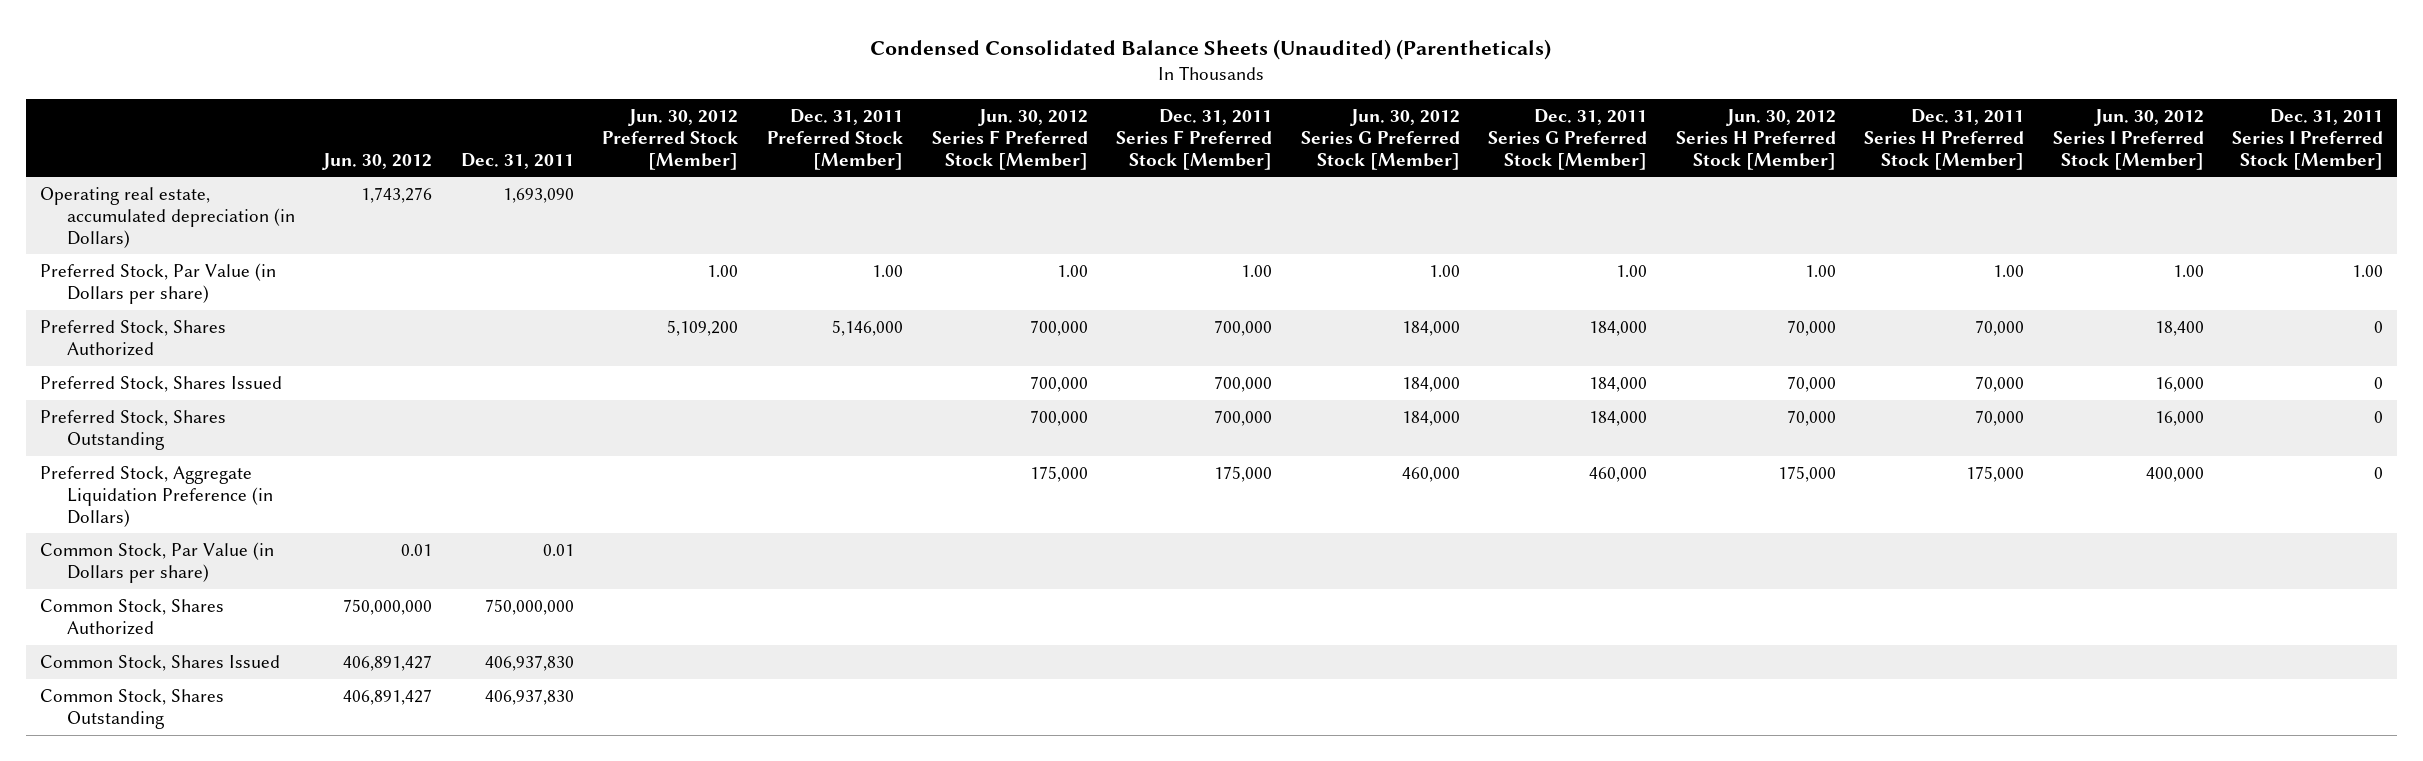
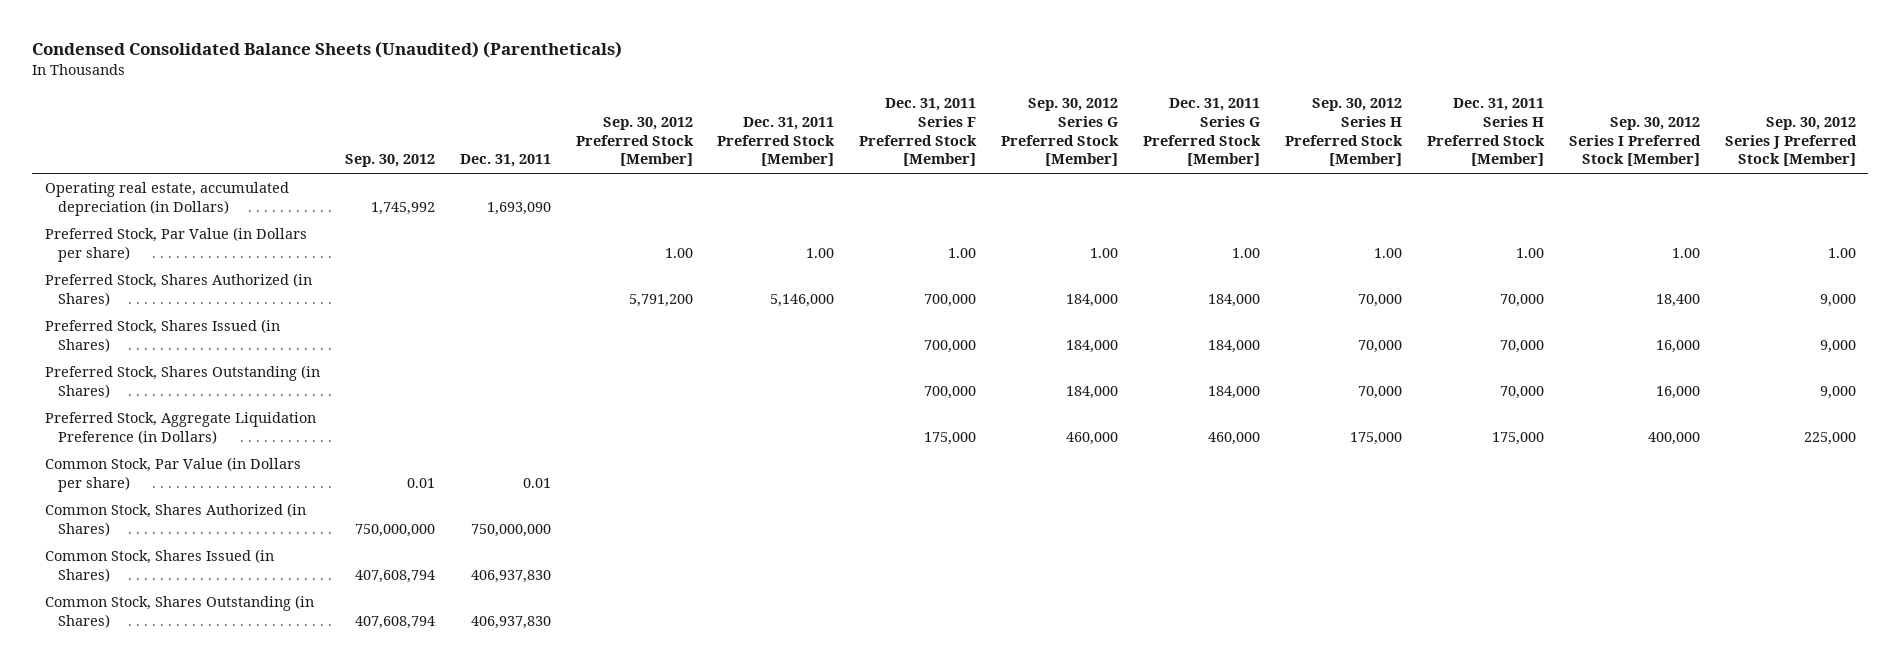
[322,152,433,170] Jun. 30, 2012 -> none
[602,108,739,170] Jun. 30, 2012 Preferred Stock [Member] -> none
[931,108,1088,170] Jun. 30, 2012 Series F Preferred Stock [Member] -> none
[1300,108,1460,170] Jun. 30, 2012 Series G Preferred Stock [Member] -> none
[1675,108,1836,170] Jun. 30, 2012 Series H Preferred Stock [Member] -> none
[2052,108,2204,170] Jun. 30, 2012 Series I Preferred Stock [Member] -> none
[2232,108,2384,170] Dec. 31, 2011 Series I Preferred Stock [Member] -> none
none -> [344,154,435,168] Sep. 30, 2012
none -> [575,117,694,167] Sep. 30, 2012 Preferred Stock [Member]
none -> [1001,98,1120,167] Sep. 30, 2012 Series G Preferred Stock [Member]
none -> [1285,98,1404,167] Sep. 30, 2012 Series H Preferred Stock [Member]
none -> [1568,117,1701,167] Sep. 30, 2012 Series I Preferred Stock [Member]
none -> [1724,117,1857,167] Sep. 30, 2012 Series J Preferred Stock [Member]
[39,319,226,356] Preferred Stock, Shares Authorized -> [44,273,312,306] Preferred Stock, Shares Authorized (in Shares)
[39,375,282,392] Preferred Stock, Shares Issued -> [44,319,280,352] Preferred Stock, Shares Issued (in Shares)
[39,409,226,450] Preferred Stock, Shares Outstanding -> [44,365,320,398] Preferred Stock, Shares Outstanding (in Shares)
[39,598,224,635] Common Stock, Shares Authorized -> [44,503,306,536] Common Stock, Shares Authorized (in Shares)
[39,654,280,671] Common Stock, Shares Issued -> [44,549,274,582] Common Stock, Shares Issued (in Shares)
[39,688,224,729] Common Stock, Shares Outstanding -> [44,595,314,628] Common Stock, Shares Outstanding (in Shares)

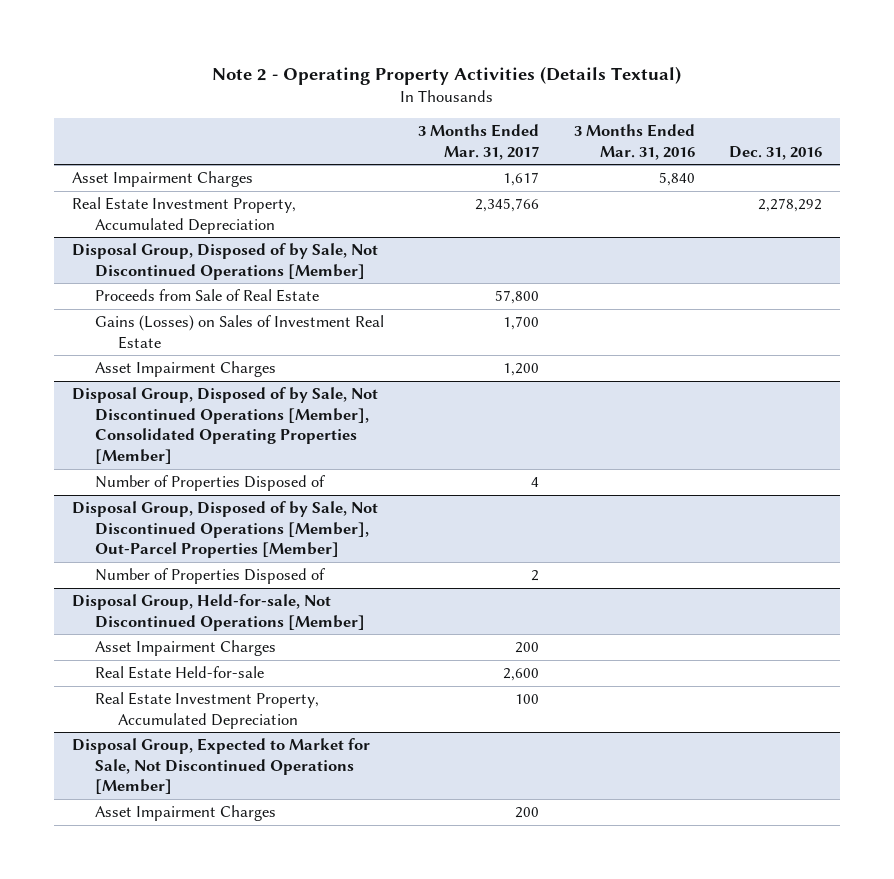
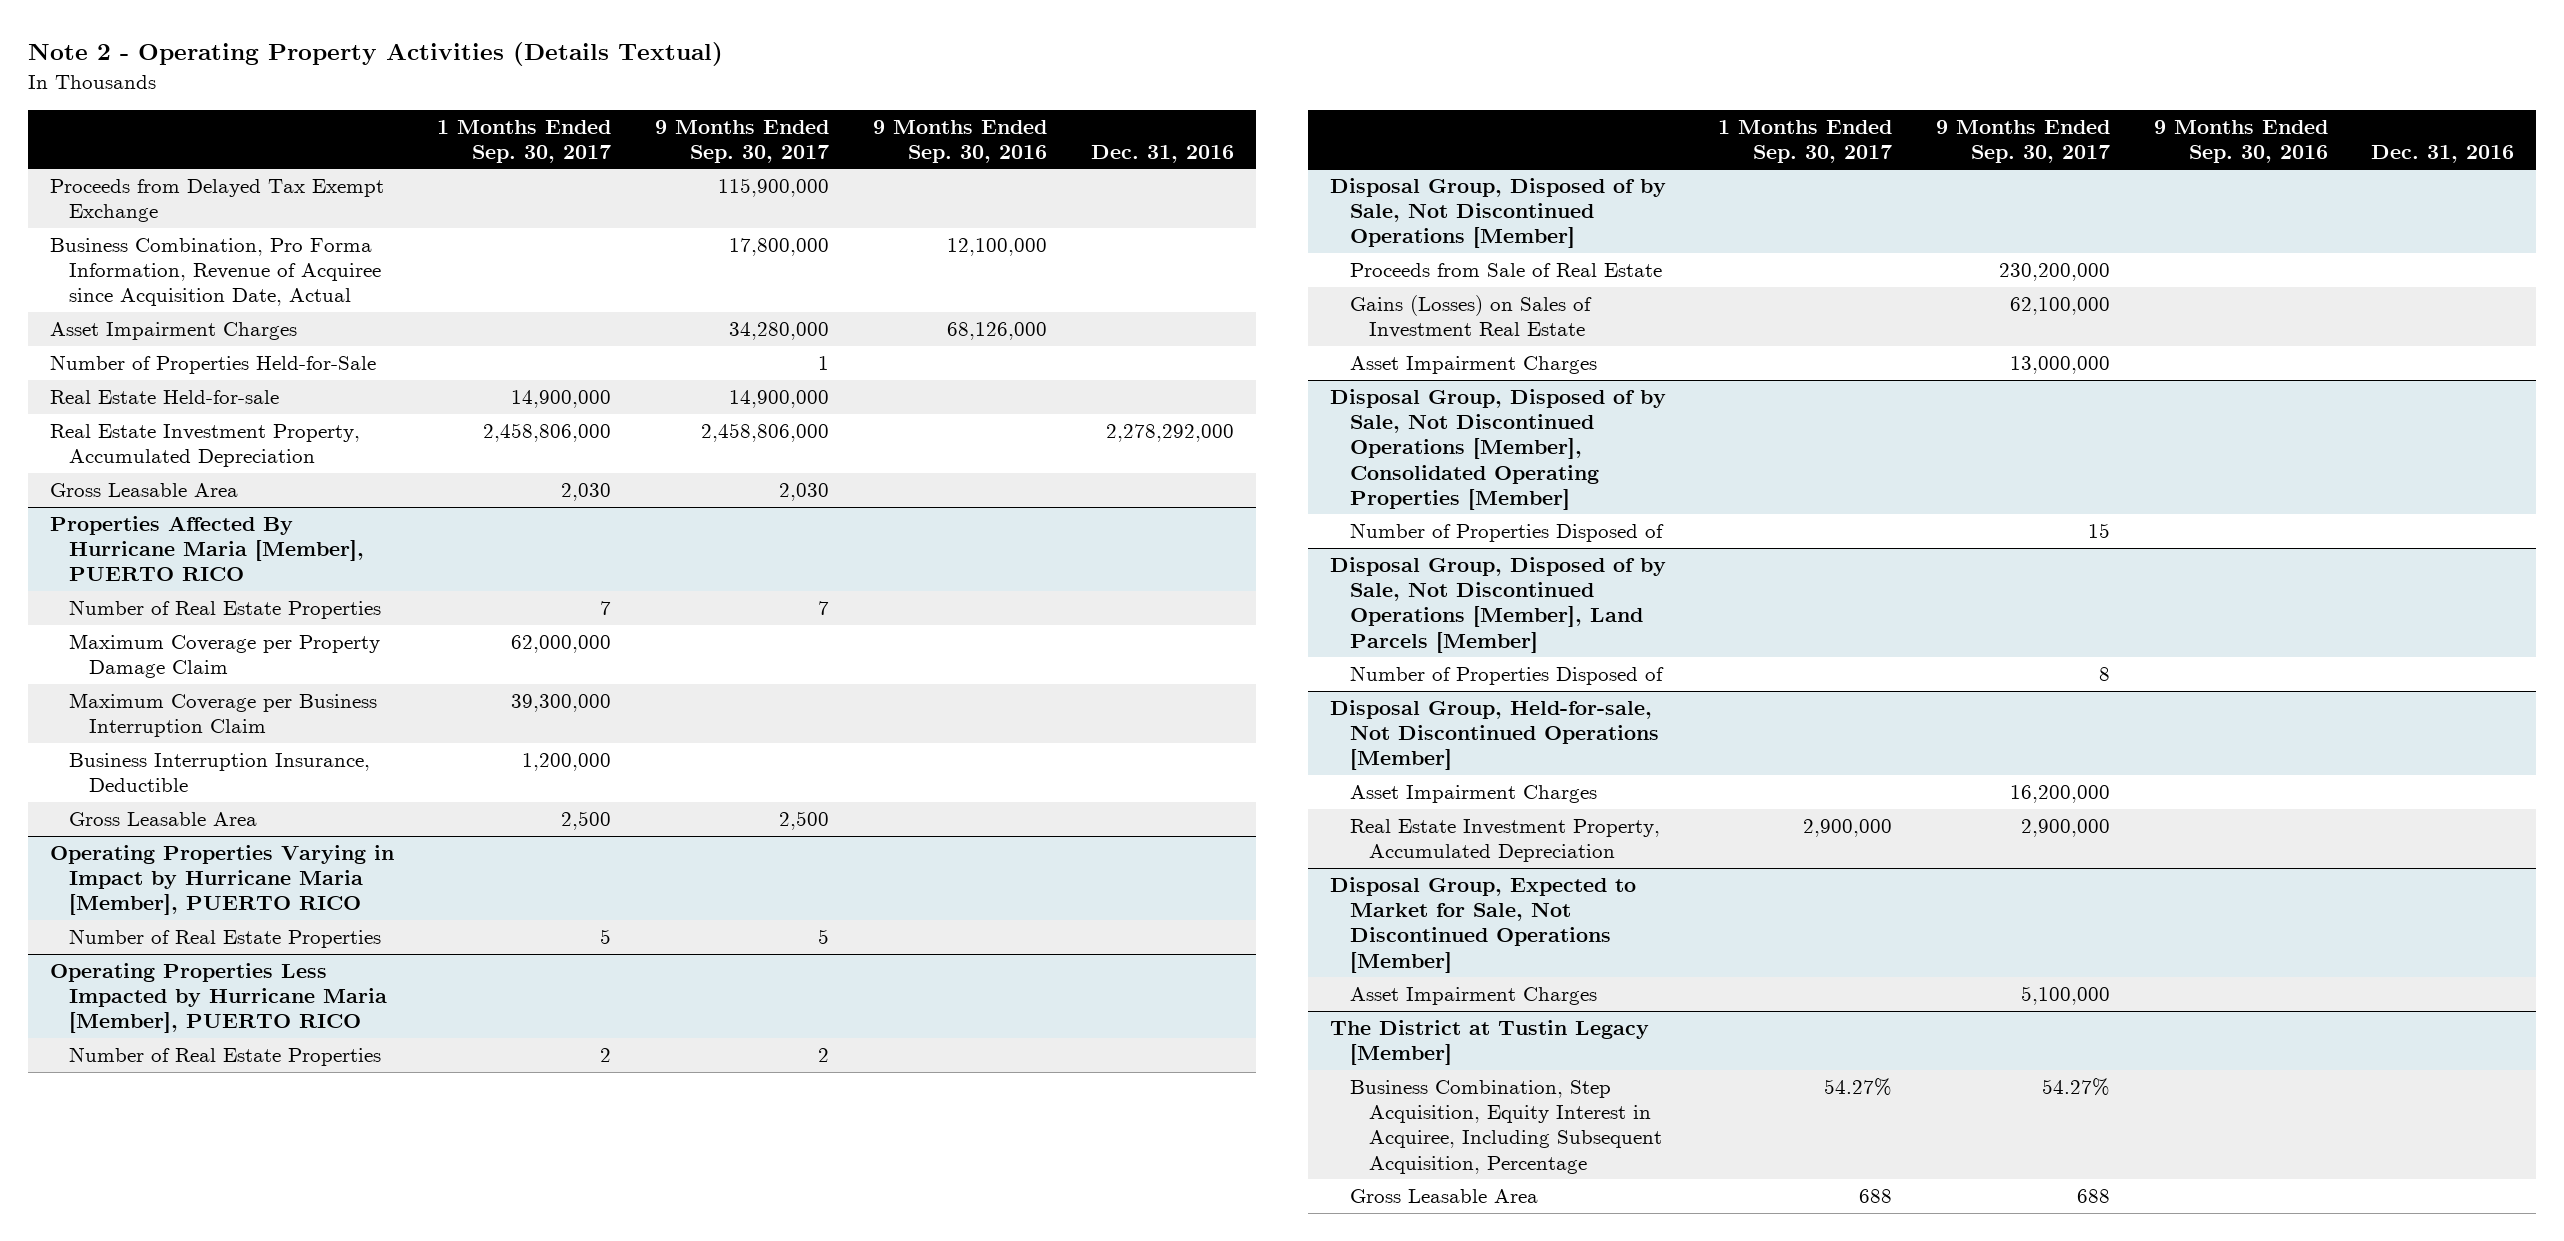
[418,123,540,160] 3 Months Ended Mar. 31, 2017 -> none
[573,123,695,160] 3 Months Ended Mar. 31, 2016 -> none
none -> [437,119,612,163] 1 Months Ended Sep. 30, 2017
none -> [655,119,830,163] 9 Months Ended Sep. 30, 2017
none -> [873,119,1048,163] 9 Months Ended Sep. 30, 2016
none -> [49,179,384,223] Proceeds from Delayed Tax Exempt Exchange
none -> [49,238,382,307] Business Combination, Pro Forma Information, Revenue of Acquiree since Acquisition Date, Actual
none -> [49,355,376,375] Number of Properties Held-for-Sale
none -> [49,390,279,405] Real Estate Held-for-sale
[758,198,823,213] 2,278,292 -> [1105,424,1234,443] 2,278,292,000
none -> [49,483,238,498] Gross Leasable Area
none -> [49,516,365,582] Properties Affected By Hurricane Maria [Member], PUERTO RICO
none -> [69,600,382,620] Number of Real Estate Properties
none -> [69,634,381,679] Maximum Coverage per Property Damage Claim
none -> [69,693,378,738] Maximum Coverage per Business Interruption Claim
none -> [69,753,371,793] Business Interruption Insurance, Deductible
none -> [69,812,258,827] Gross Leasable Area
none -> [49,845,394,916] Operating Properties Varying in Impact by Hurricane Maria [Member], PUERTO RICO
none -> [69,929,382,949] Number of Real Estate Properties
none -> [49,963,388,1034] Operating Properties Less Impacted by Hurricane Maria [Member], PUERTO RICO
none -> [69,1047,382,1067] Number of Real Estate Properties
[71,501,378,559] Disposal Group, Disposed of by Sale, Not Discontinued Operations [Member], Out-Parcel Properties [Member] -> [1330,557,1667,653] Disposal Group, Disposed of by Sale, Not Discontinued Operations [Member], Land Parcels [Member]
[94,666,264,680] Real Estate Held-for-sale -> none
none -> [1330,1020,1650,1066] The District at Tustin Legacy [Member]
none -> [1349,1080,1663,1174] Business Combination, Step Acquisition, Equity Interest in Acquiree, Including Subsequent Acquisition, Percentage
none -> [1349,1189,1538,1204] Gross Leasable Area

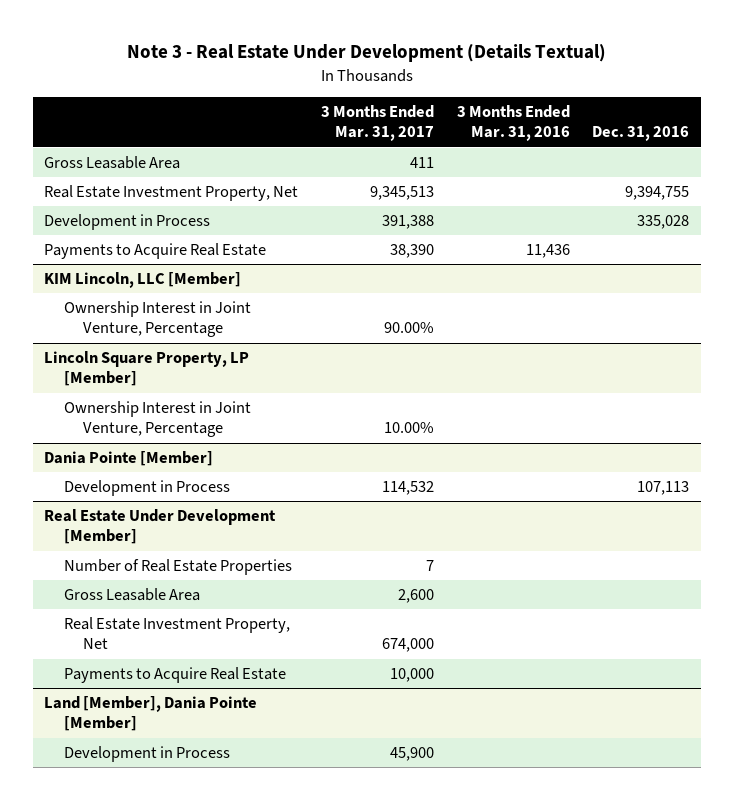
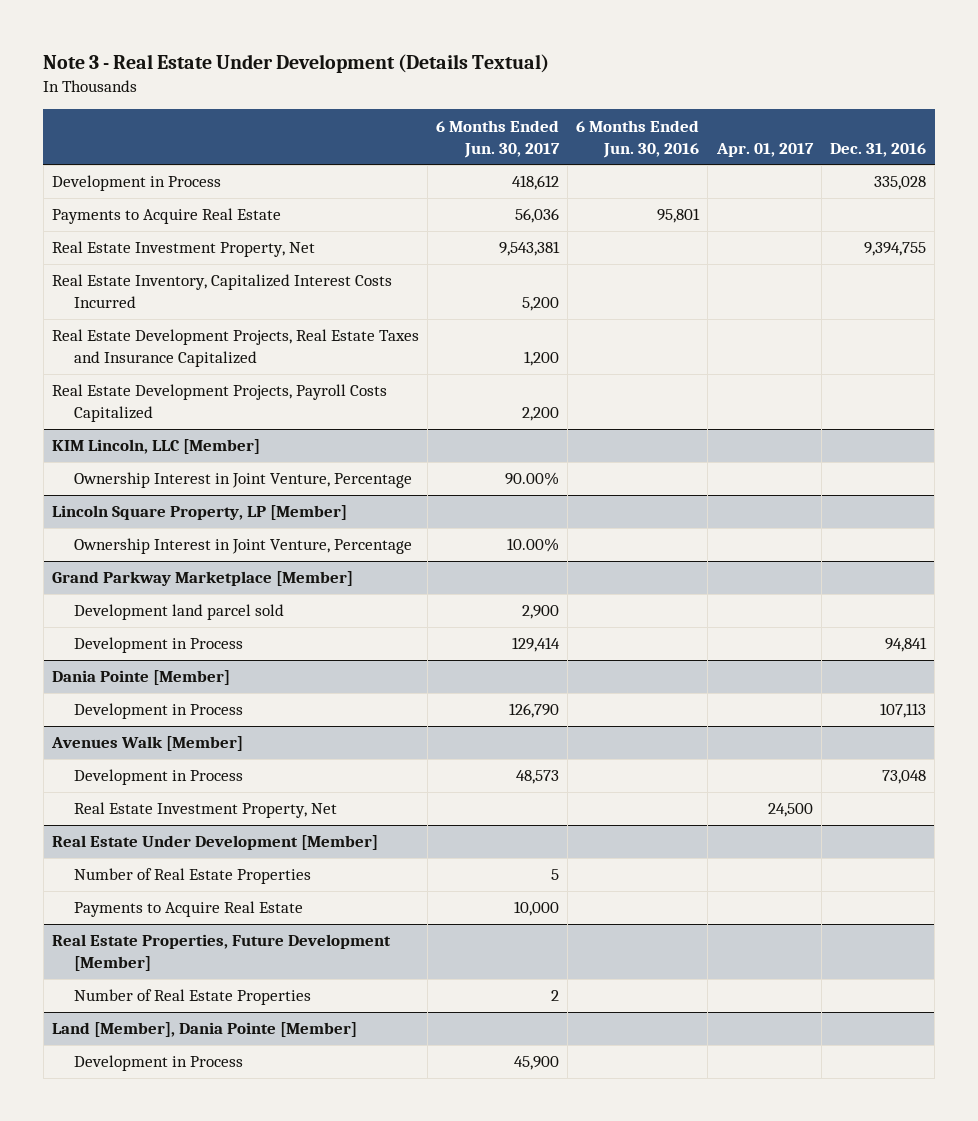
[321,104,435,142] 3 Months Ended Mar. 31, 2017 -> none
[456,104,570,142] 3 Months Ended Mar. 31, 2016 -> none
none -> [436,119,561,158] 6 Months Ended Jun. 30, 2017
none -> [576,119,700,158] 6 Months Ended Jun. 30, 2016
none -> [715,142,814,157] Apr. 01, 2017
[44,156,181,170] Gross Leasable Area -> none
[44,185,299,202] Real Estate Investment Property, Net -> [51,241,315,258] Real Estate Investment Property, Net
none -> [51,274,392,309] Real Estate Inventory, Capitalized Interest Costs Incurred
none -> [51,329,419,368] Real Estate Development Projects, Real Estate Taxes and Insurance Capitalized
none -> [51,384,387,423] Real Estate Development Projects, Payroll Costs Capitalized
none -> [51,571,353,587] Grand Parkway Marketplace [Member]
none -> [74,604,285,621] Development land parcel sold
none -> [74,637,244,654] Development in Process
none -> [50,736,243,752] Avenues Walk [Member]
none -> [74,769,244,786] Development in Process
none -> [74,802,338,819] Real Estate Investment Property, Net
[63,588,200,602] Gross Leasable Area -> none
[63,617,290,650] Real Estate Investment Property, Net -> none
none -> [51,934,391,972] Real Estate Properties, Future Development [Member]
none -> [74,989,312,1006] Number of Real Estate Properties

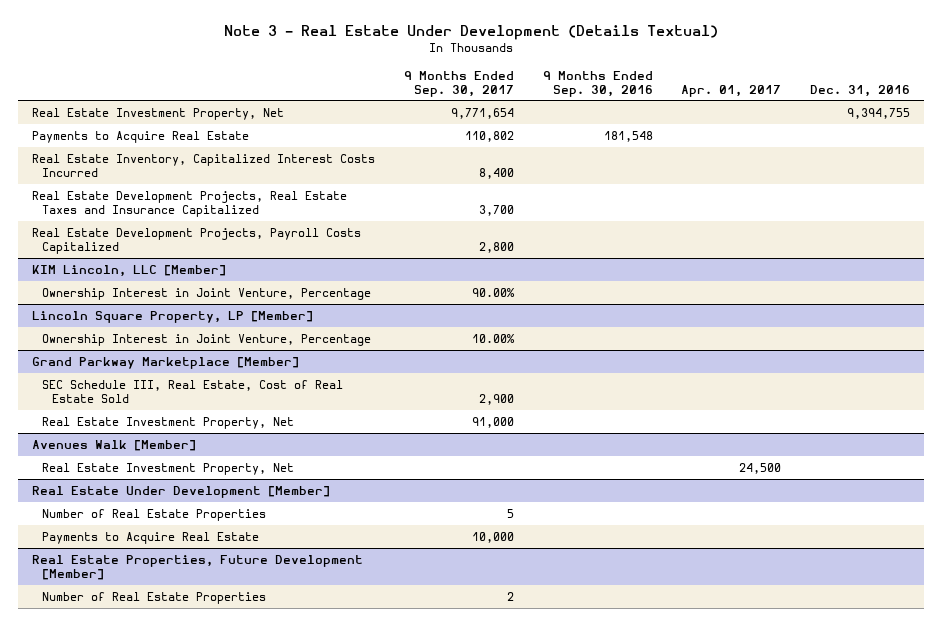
[436,119,561,158] 6 Months Ended Jun. 30, 2017 -> none
[576,119,700,158] 6 Months Ended Jun. 30, 2016 -> none
none -> [403,70,514,97] 9 Months Ended Sep. 30, 2017
none -> [542,70,653,97] 9 Months Ended Sep. 30, 2016
[51,175,221,192] Development in Process -> none
[51,208,281,225] Payments to Acquire Real Estate -> [32,130,250,143] Payments to Acquire Real Estate
[74,637,244,654] Development in Process -> none
[51,670,230,686] Dania Pointe [Member] -> none
[74,703,244,720] Development in Process -> none
[74,604,285,621] Development land parcel sold -> [41,379,343,403] SEC Schedule III, Real Estate, Cost of Real Estate Sold
none -> [41,416,294,429] Real Estate Investment Property, Net
[74,769,244,786] Development in Process -> none
[51,1022,357,1038] Land [Member], Dania Pointe [Member] -> none
[74,1055,244,1072] Development in Process -> none

